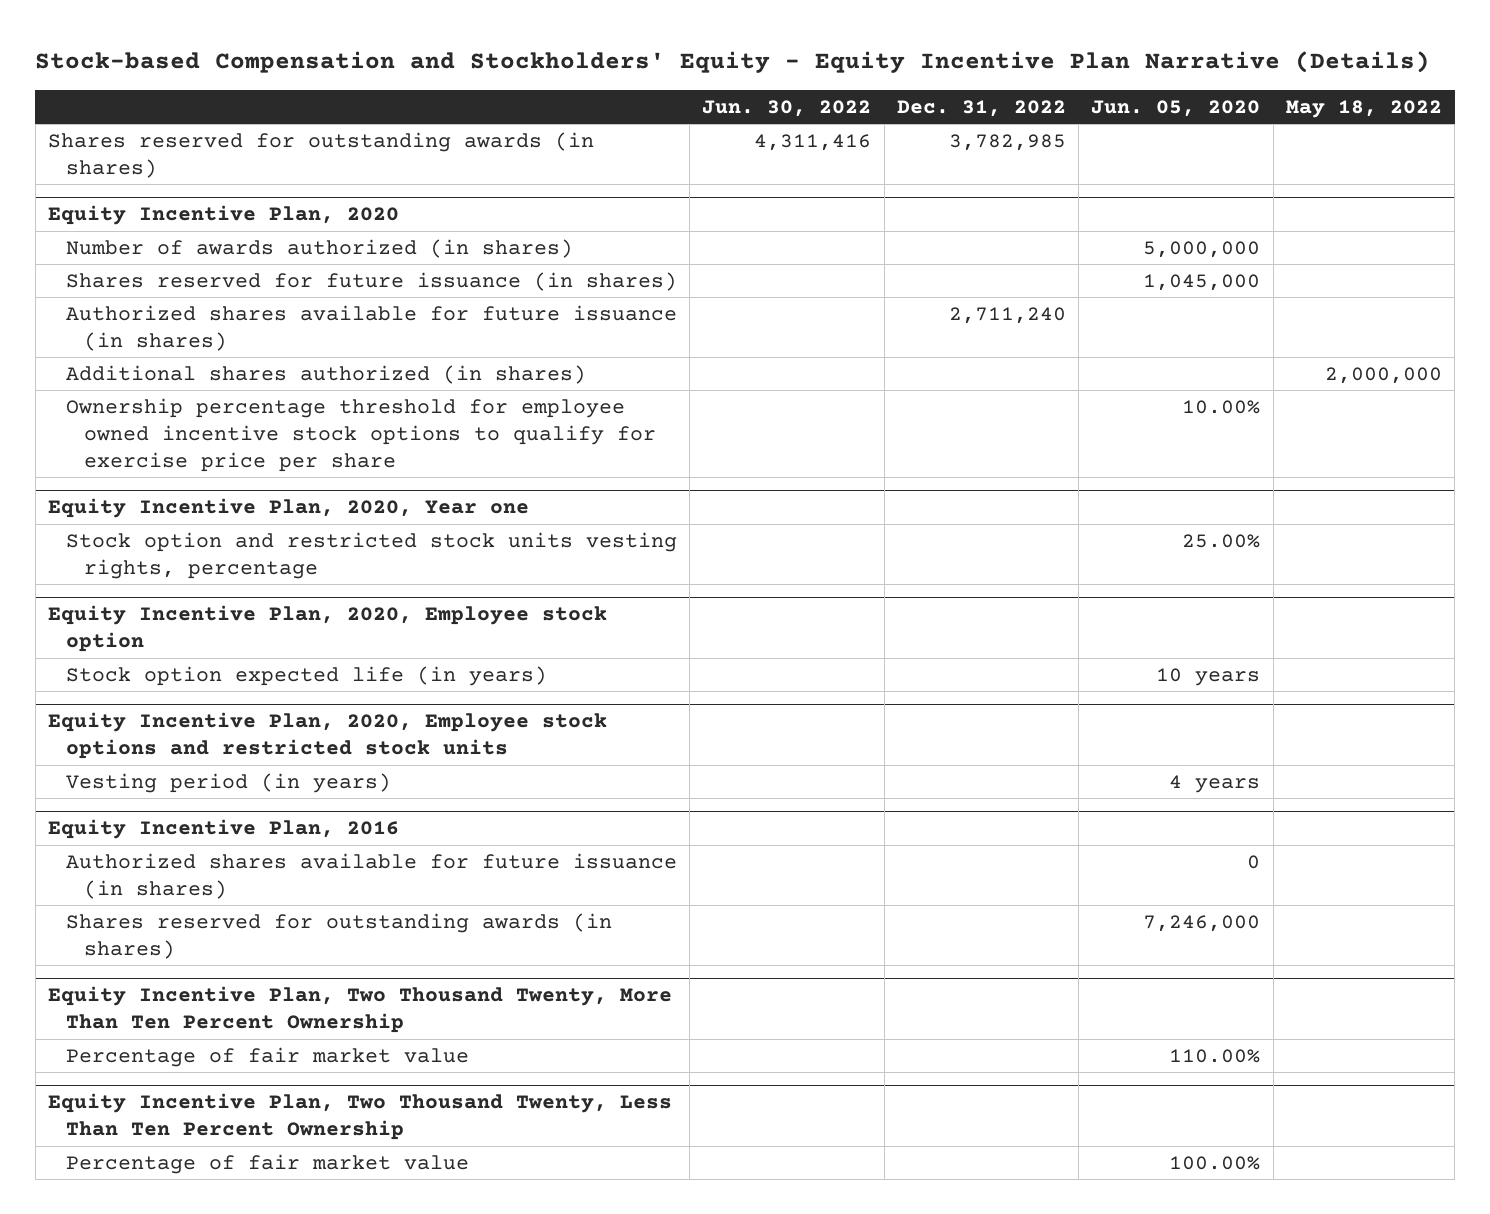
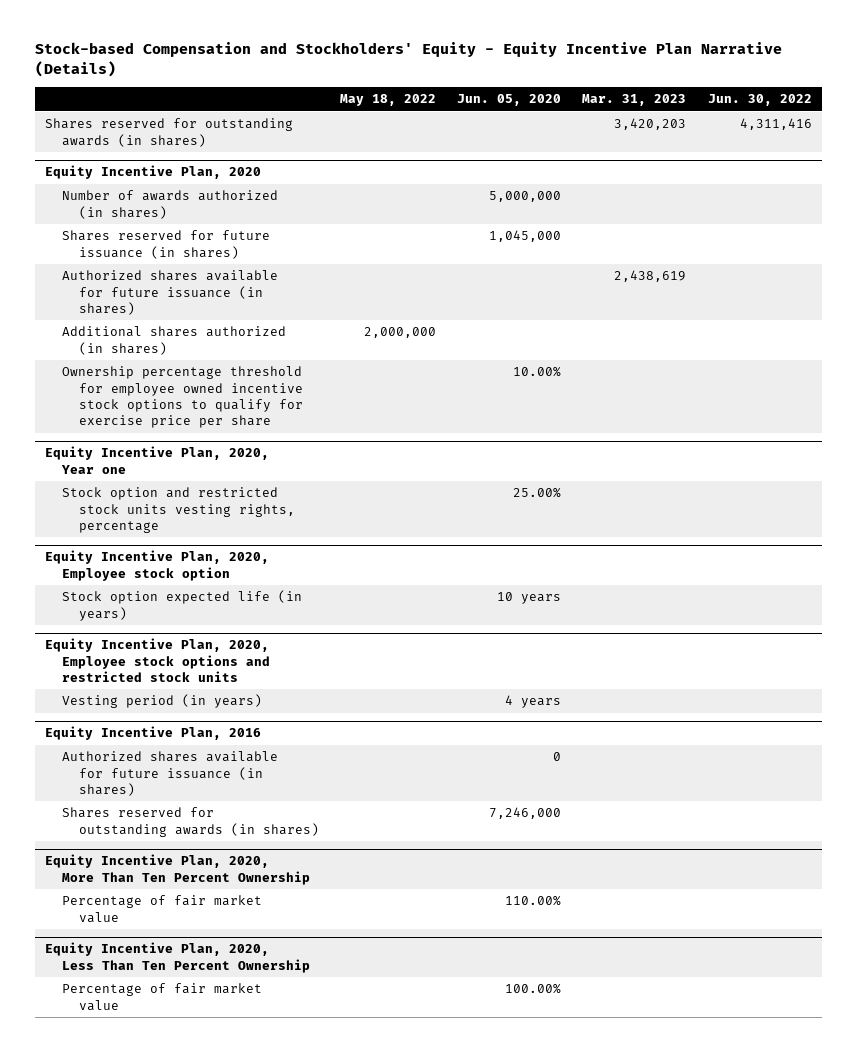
[896,99,1066,117] Dec. 31, 2022 -> none
none -> [582,94,687,107] Mar. 31, 2023
[48,986,673,1034] Equity Incentive Plan, Two Thousand Twenty, More Than Ten Percent Ownership -> [45,854,311,885] Equity Incentive Plan, 2020, More Than Ten Percent Ownership
[48,1093,673,1141] Equity Incentive Plan, Two Thousand Twenty, Less Than Ten Percent Ownership -> [45,942,311,973] Equity Incentive Plan, 2020, Less Than Ten Percent Ownership

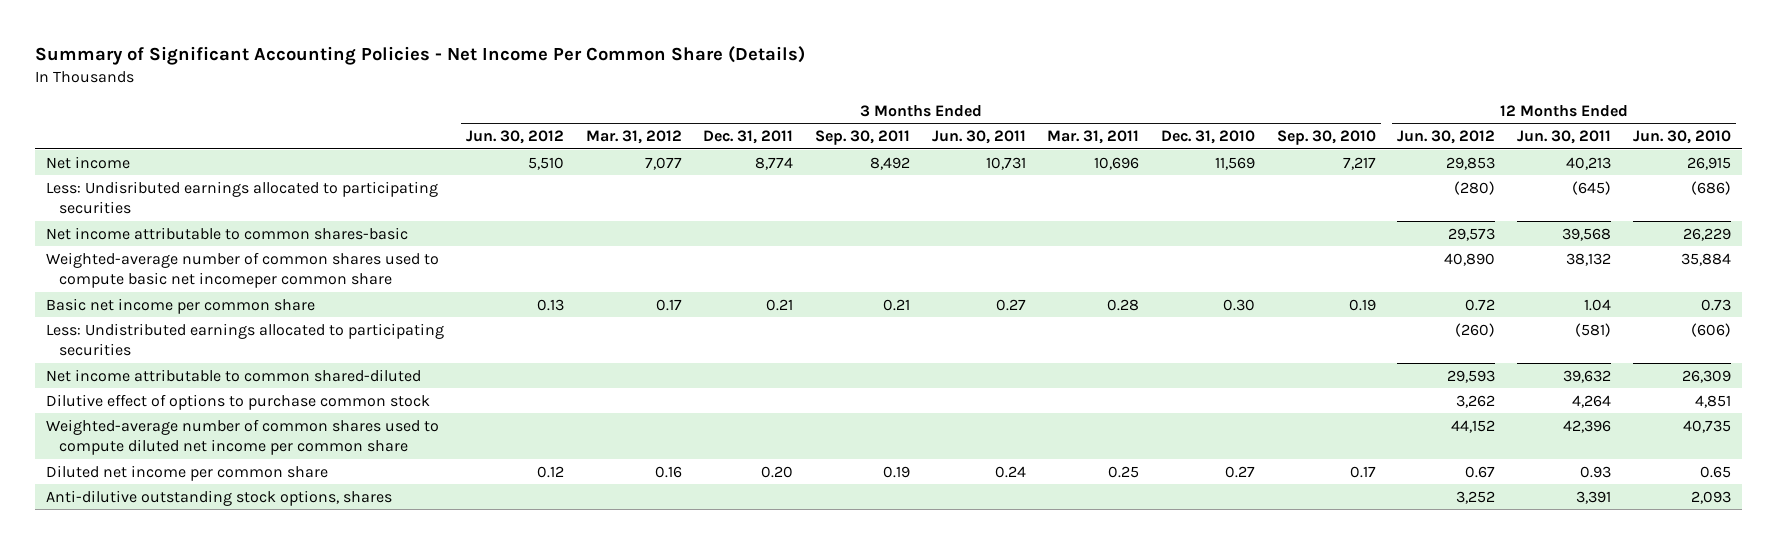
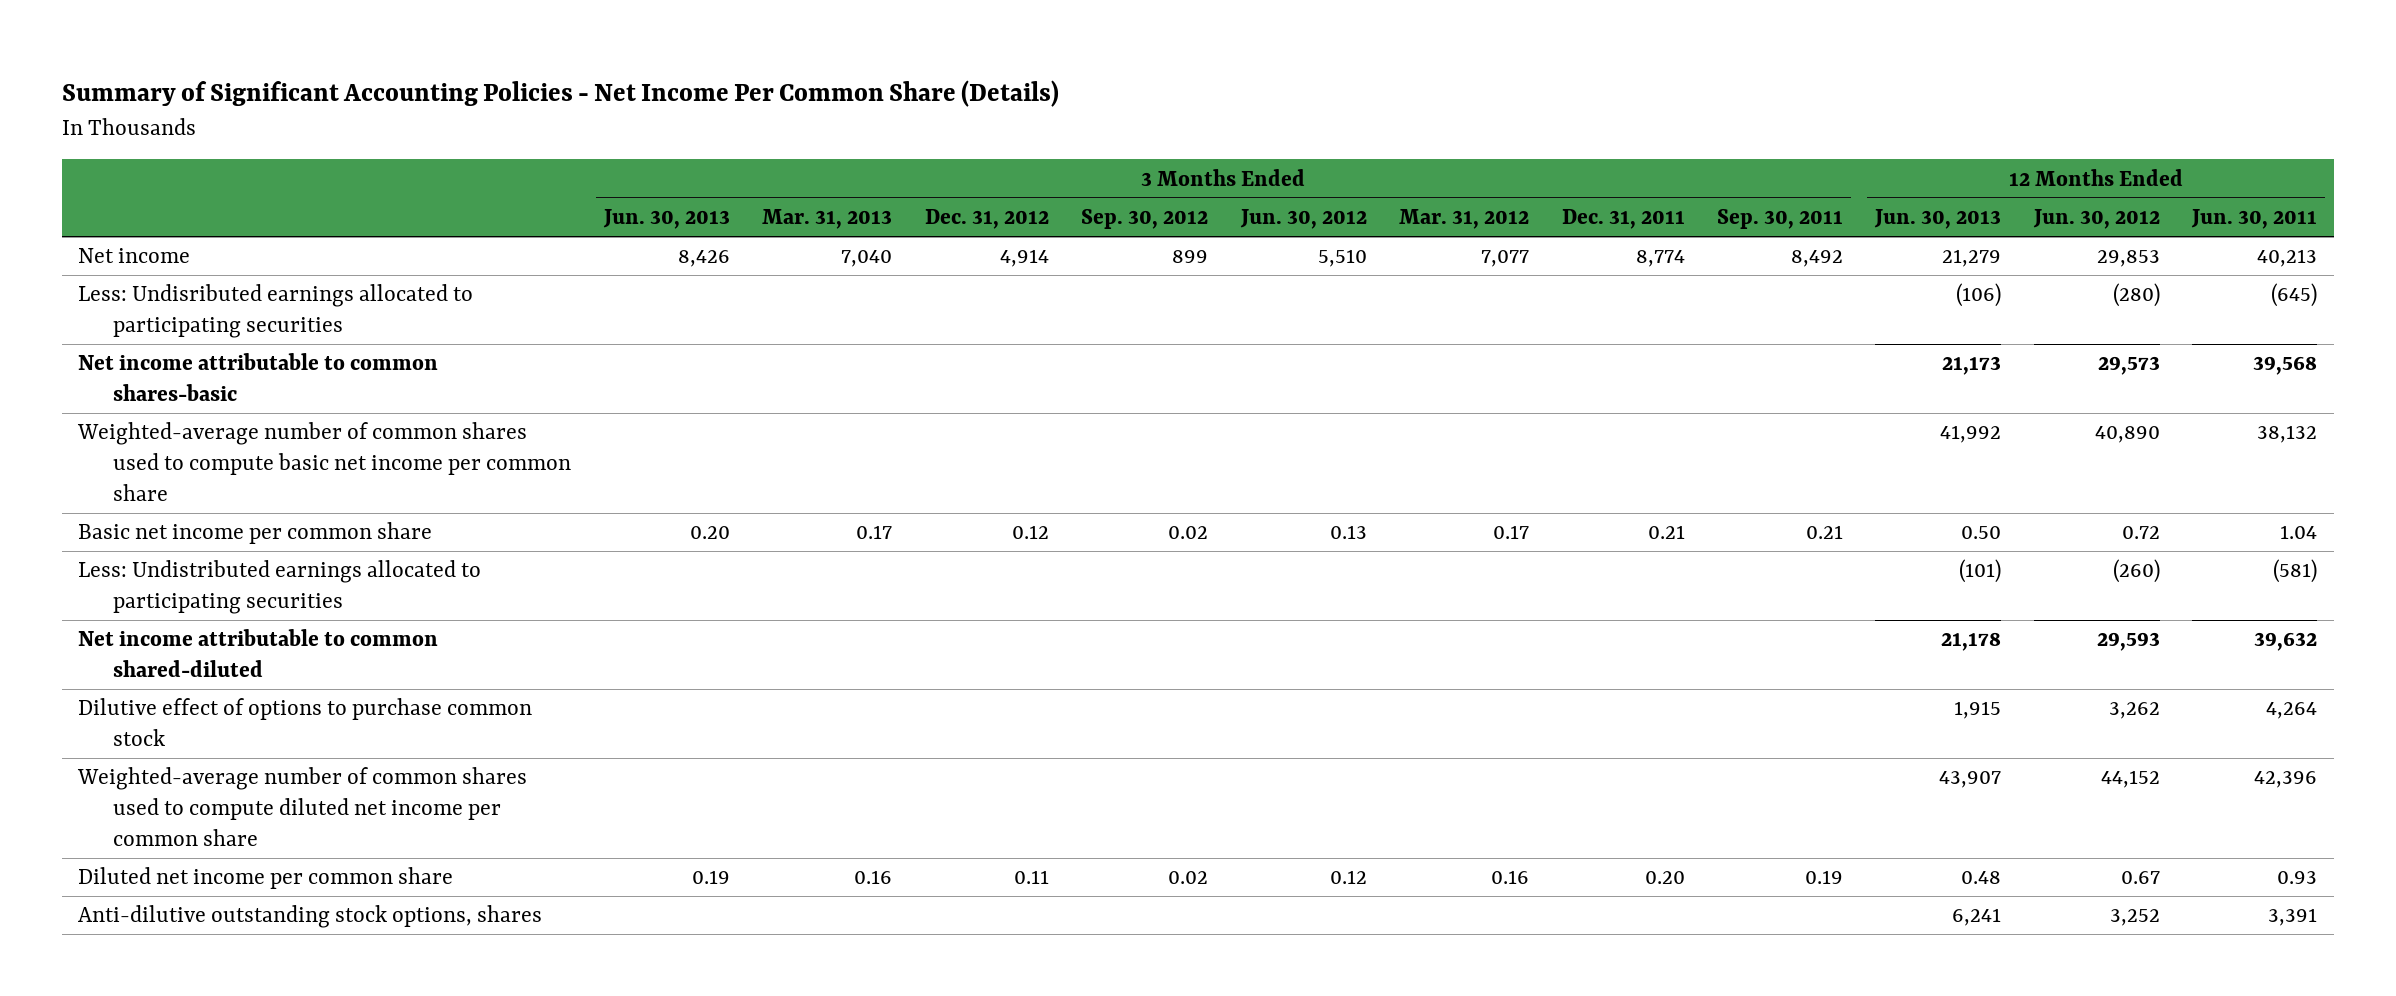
[931,130,1026,145] Jun. 30, 2011 -> none
[1047,130,1140,145] Mar. 31, 2011 -> none
[1161,130,1256,145] Dec. 31, 2010 -> none
[1276,130,1376,146] Sep. 30, 2010 -> none
[1632,130,1731,145] Jun. 30, 2010 -> none
none -> [602,209,730,230] Jun. 30, 2013
none -> [762,209,893,230] Mar. 31, 2013
none -> [924,209,1049,230] Dec. 31, 2012
none -> [1081,209,1209,230] Sep. 30, 2012
none -> [1874,209,2002,230] Jun. 30, 2013
[46,251,440,289] Weighted-average number of common shares used to compute basic net incomeper common share -> [77,422,572,502] Weighted-average number of common shares used to compute basic net income per common share

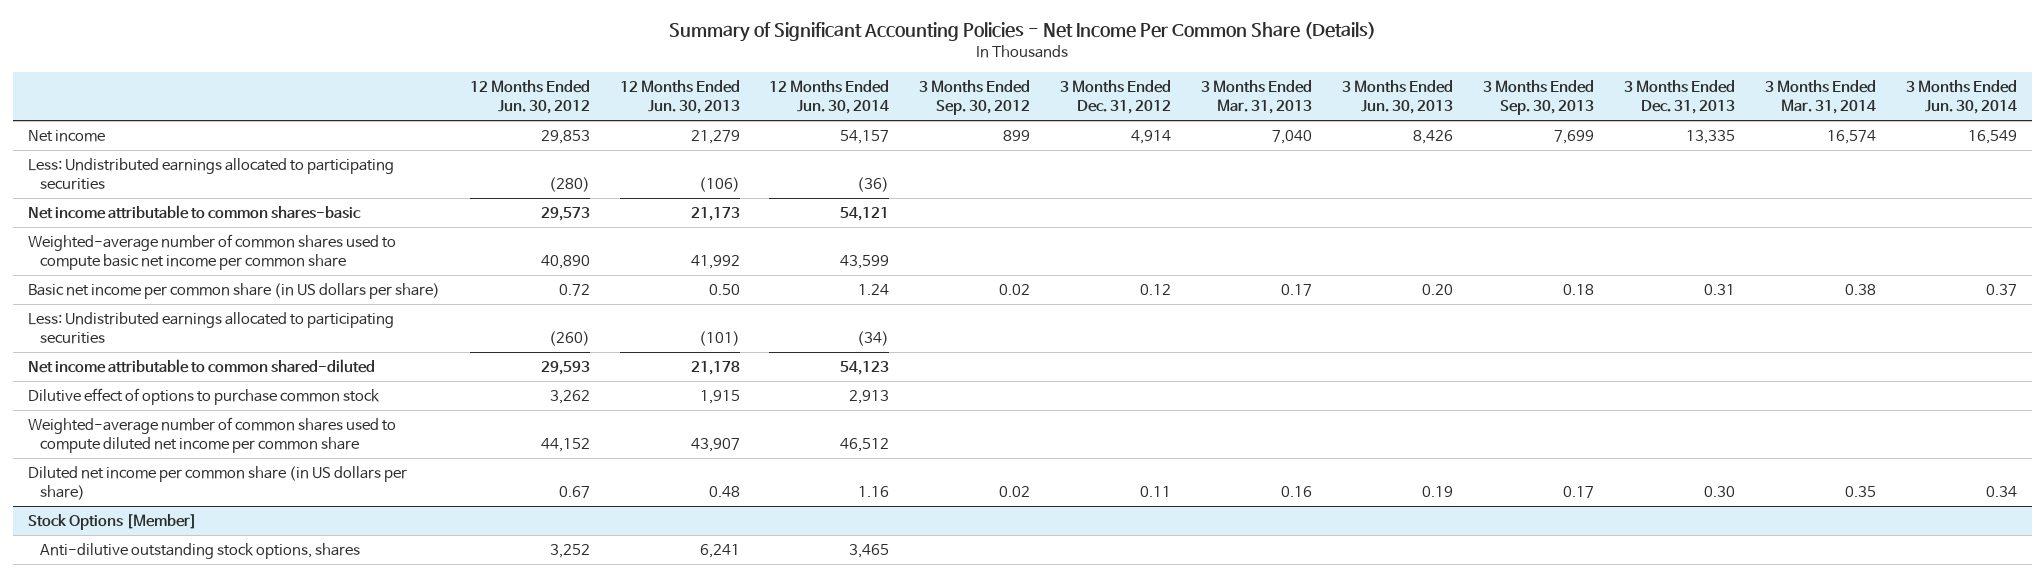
[1239,209,1367,230] Jun. 30, 2012 -> none
[1399,209,1530,230] Mar. 31, 2012 -> none
[1561,209,1685,230] Dec. 31, 2011 -> none
[1717,209,1844,230] Sep. 30, 2011 -> none
[2191,209,2318,230] Jun. 30, 2011 -> none
none -> [769,80,890,115] 12 Months Ended Jun. 30, 2014
none -> [1482,80,1594,116] 3 Months Ended Sep. 30, 2013
none -> [1623,80,1735,115] 3 Months Ended Dec. 31, 2013
none -> [1764,80,1876,115] 3 Months Ended Mar. 31, 2014
none -> [1905,80,2017,115] 3 Months Ended Jun. 30, 2014
[78,284,474,339] Less: Undisributed earnings allocated to participating securities -> [27,158,394,191] Less: Undistributed earnings allocated to participating securities
[78,522,433,545] Basic net income per common share -> [27,283,440,300] Basic net income per common share (in US dollars per share)
[78,867,454,890] Diluted net income per common share -> [27,466,407,501] Diluted net income per common share (in US dollars per share)
none -> [27,514,197,531] Stock Options [Member]

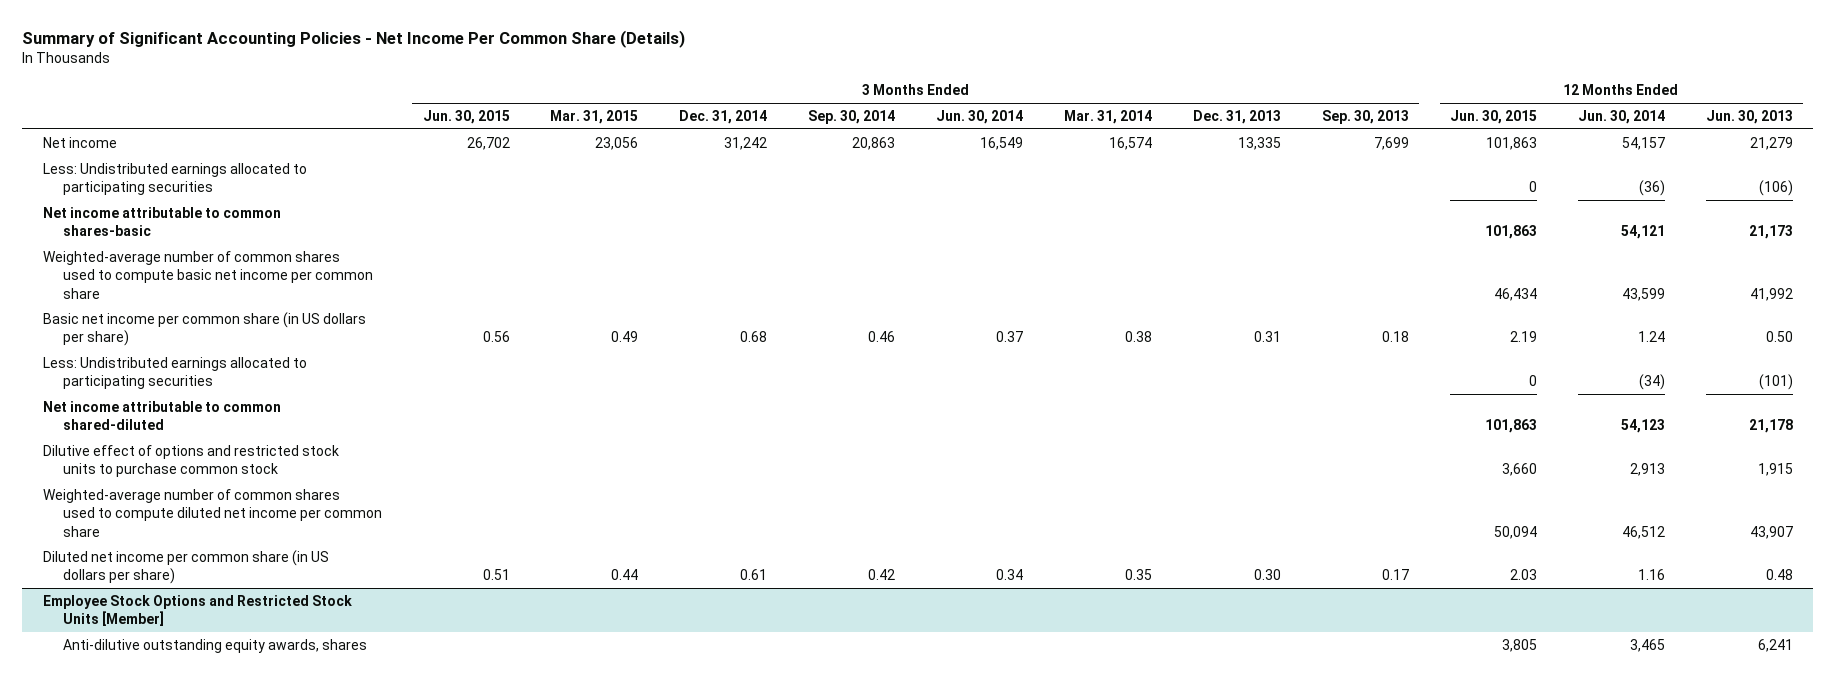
[469,80,590,115] 12 Months Ended Jun. 30, 2012 -> none
[919,80,1031,116] 3 Months Ended Sep. 30, 2012 -> none
[1060,80,1172,115] 3 Months Ended Dec. 31, 2012 -> none
[1201,80,1313,115] 3 Months Ended Mar. 31, 2013 -> none
[1342,80,1454,115] 3 Months Ended Jun. 30, 2013 -> none
none -> [422,110,510,125] Jun. 30, 2015
none -> [550,110,639,125] Mar. 31, 2015
none -> [679,110,768,125] Dec. 31, 2014
none -> [808,110,896,125] Sep. 30, 2014
none -> [1449,110,1537,125] Jun. 30, 2015
[27,388,380,406] Dilutive effect of options to purchase common stock -> [42,444,339,478] Dilutive effect of options and restricted stock units to purchase common stock
[27,514,197,531] Stock Options [Member] -> none
none -> [42,594,352,627] Employee Stock Options and Restricted Stock Units [Member]
[39,543,360,560] Anti-dilutive outstanding stock options, shares -> [62,638,367,653] Anti-dilutive outstanding equity awards, shares

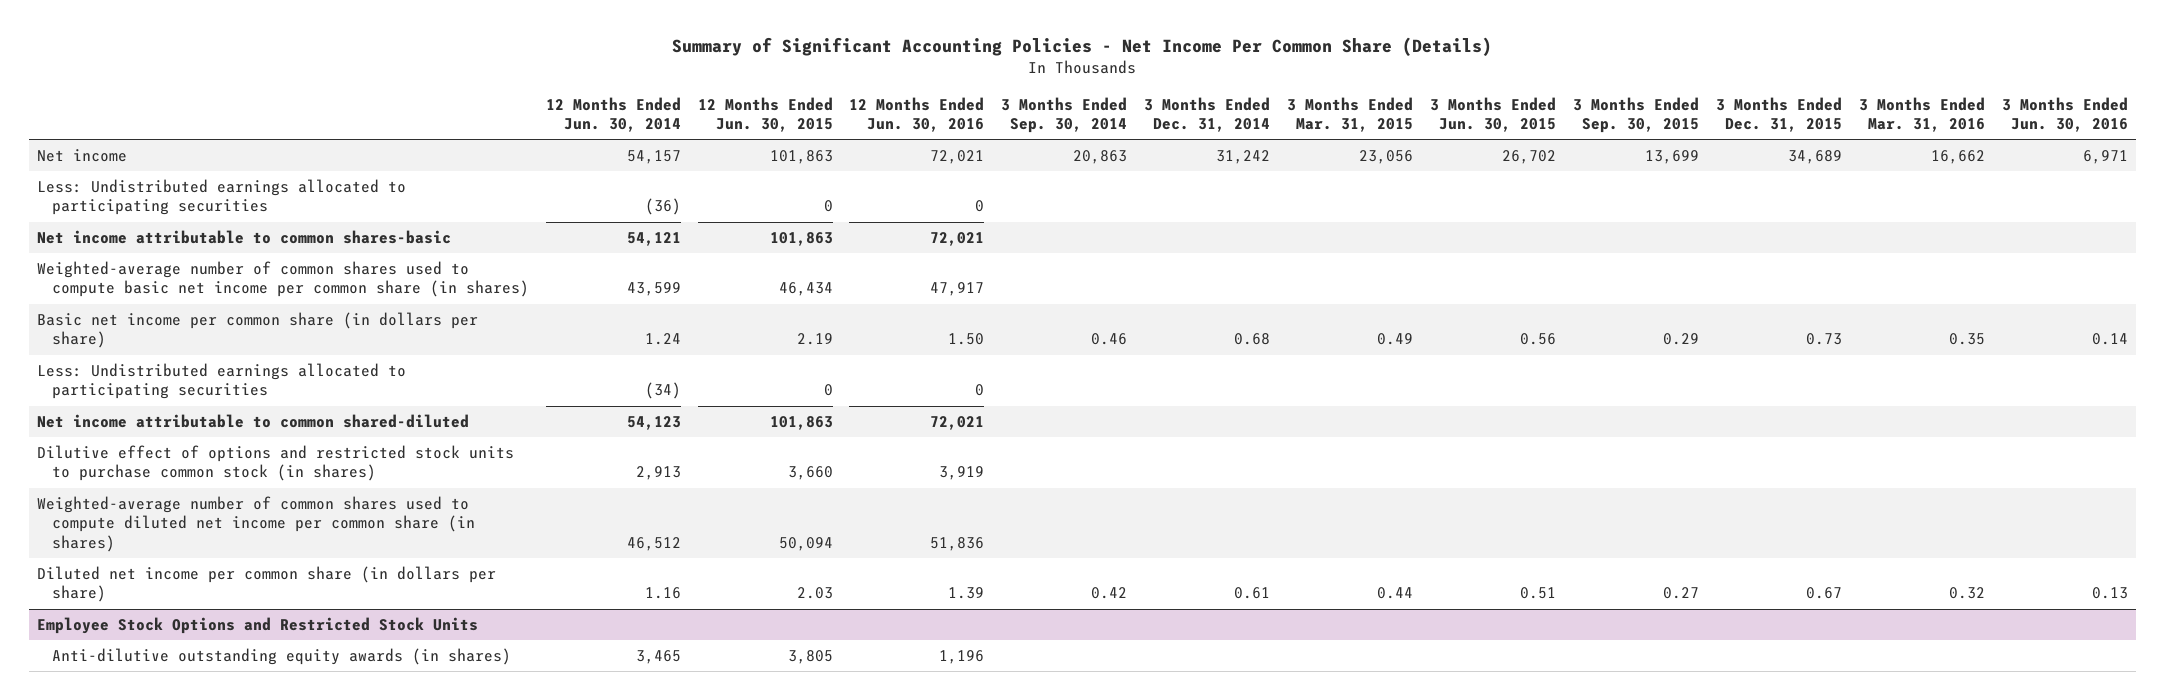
[936,110,1024,125] Jun. 30, 2014 -> none
[1064,110,1153,125] Mar. 31, 2014 -> none
[1192,110,1281,125] Dec. 31, 2013 -> none
[1321,110,1409,125] Sep. 30, 2013 -> none
[1705,110,1793,125] Jun. 30, 2013 -> none
none -> [849,96,985,132] 12 Months Ended Jun. 30, 2016
none -> [1572,96,1699,133] 3 Months Ended Sep. 30, 2015
none -> [1715,96,1842,132] 3 Months Ended Dec. 31, 2015
none -> [1858,96,1985,132] 3 Months Ended Mar. 31, 2016
none -> [2001,96,2128,132] 3 Months Ended Jun. 30, 2016
[42,250,373,299] Weighted-average number of common shares used to compute basic net income per common share -> [37,261,529,298] Weighted-average number of common shares used to compute basic net income per common share (in shares)
[42,311,366,347] Basic net income per common share (in US dollars per share) -> [37,312,479,349] Basic net income per common share (in dollars per share)
[42,444,339,478] Dilutive effect of options and restricted stock units to purchase common stock -> [37,445,515,482] Dilutive effect of options and restricted stock units to purchase common stock (in shares)
[42,488,382,537] Weighted-average number of common shares used to compute diluted net income per common share -> [37,496,475,552] Weighted-average number of common shares used to compute diluted net income per common share (in shares)
[42,549,329,585] Diluted net income per common share (in US dollars per share) -> [37,566,497,603] Diluted net income per common share (in dollars per share)
[42,594,352,627] Employee Stock Options and Restricted Stock Units [Member] -> [37,617,479,635] Employee Stock Options and Restricted Stock Units
[62,638,367,653] Anti-dilutive outstanding equity awards, shares -> [51,648,511,666] Anti-dilutive outstanding equity awards (in shares)

